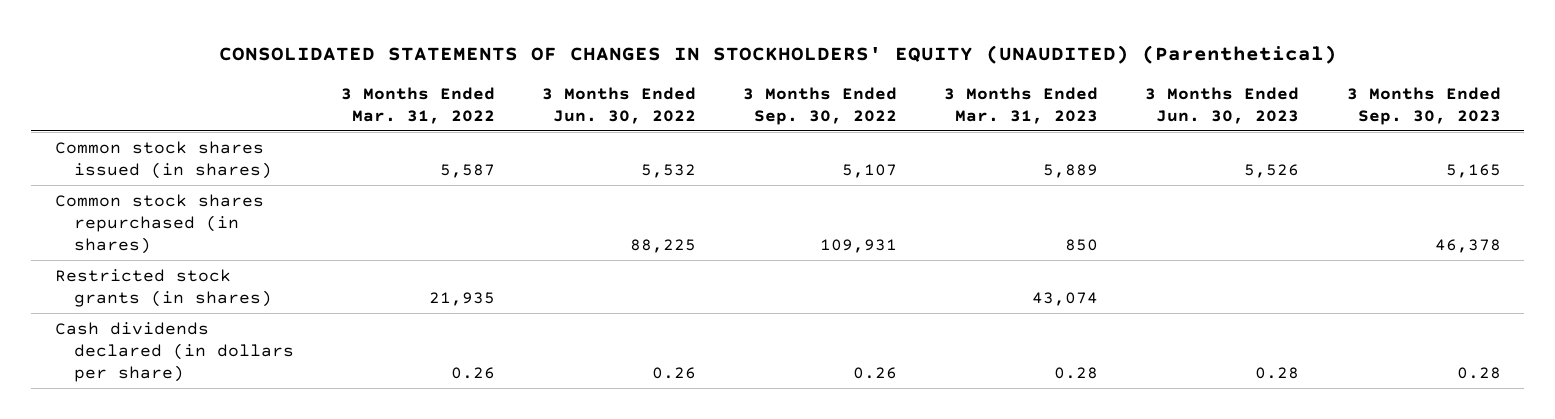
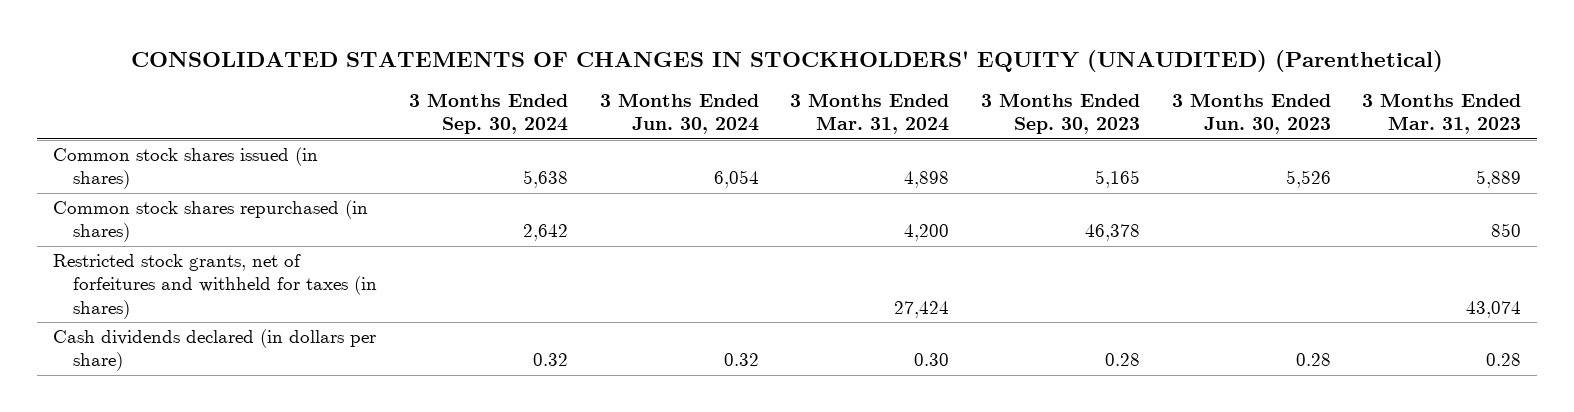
[340,86,495,124] 3 Months Ended Mar. 31, 2022 -> none
[541,86,696,124] 3 Months Ended Jun. 30, 2022 -> none
[743,86,898,125] 3 Months Ended Sep. 30, 2022 -> none
none -> [408,93,568,135] 3 Months Ended Sep. 30, 2024
none -> [599,93,759,135] 3 Months Ended Jun. 30, 2024
none -> [790,93,950,135] 3 Months Ended Mar. 31, 2024
[54,268,272,307] Restricted stock grants (in shares) -> [53,254,378,319] Restricted stock grants, net of forfeitures and withheld for taxes (in shares)

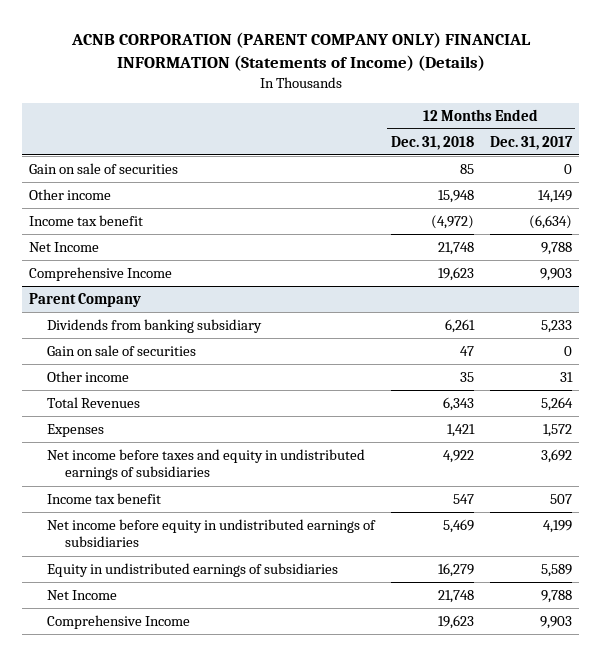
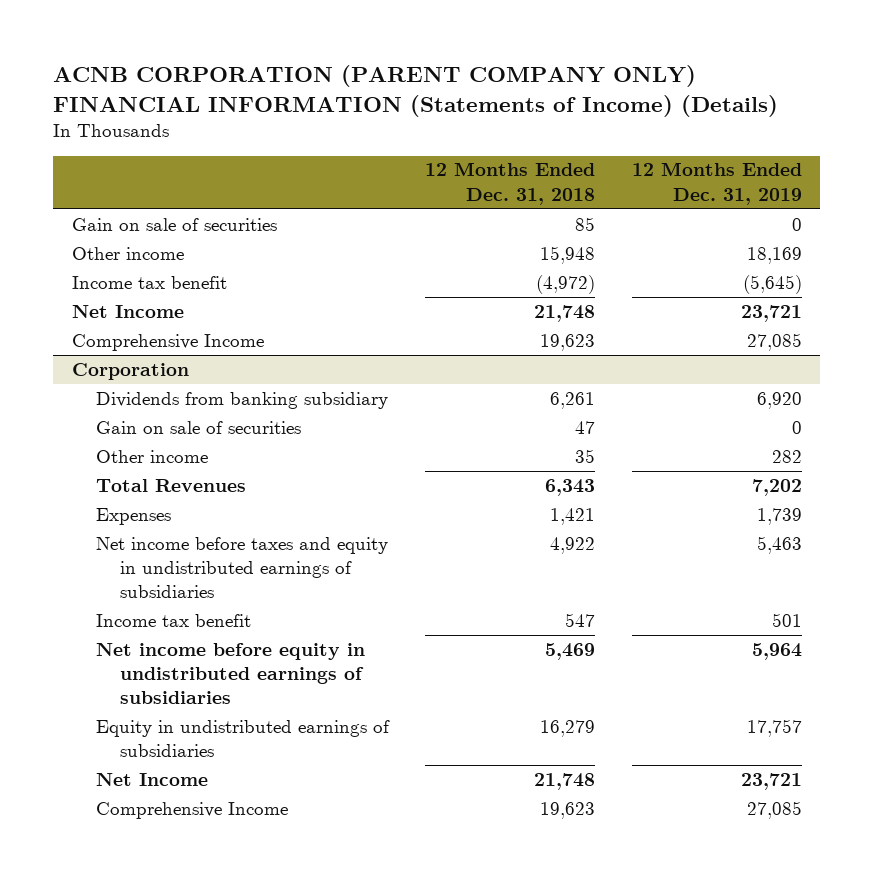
[489,135,573,150] Dec. 31, 2017 -> none
none -> [631,162,802,205] 12 Months Ended Dec. 31, 2019
[29,293,142,308] Parent Company -> [71,362,189,380] Corporation

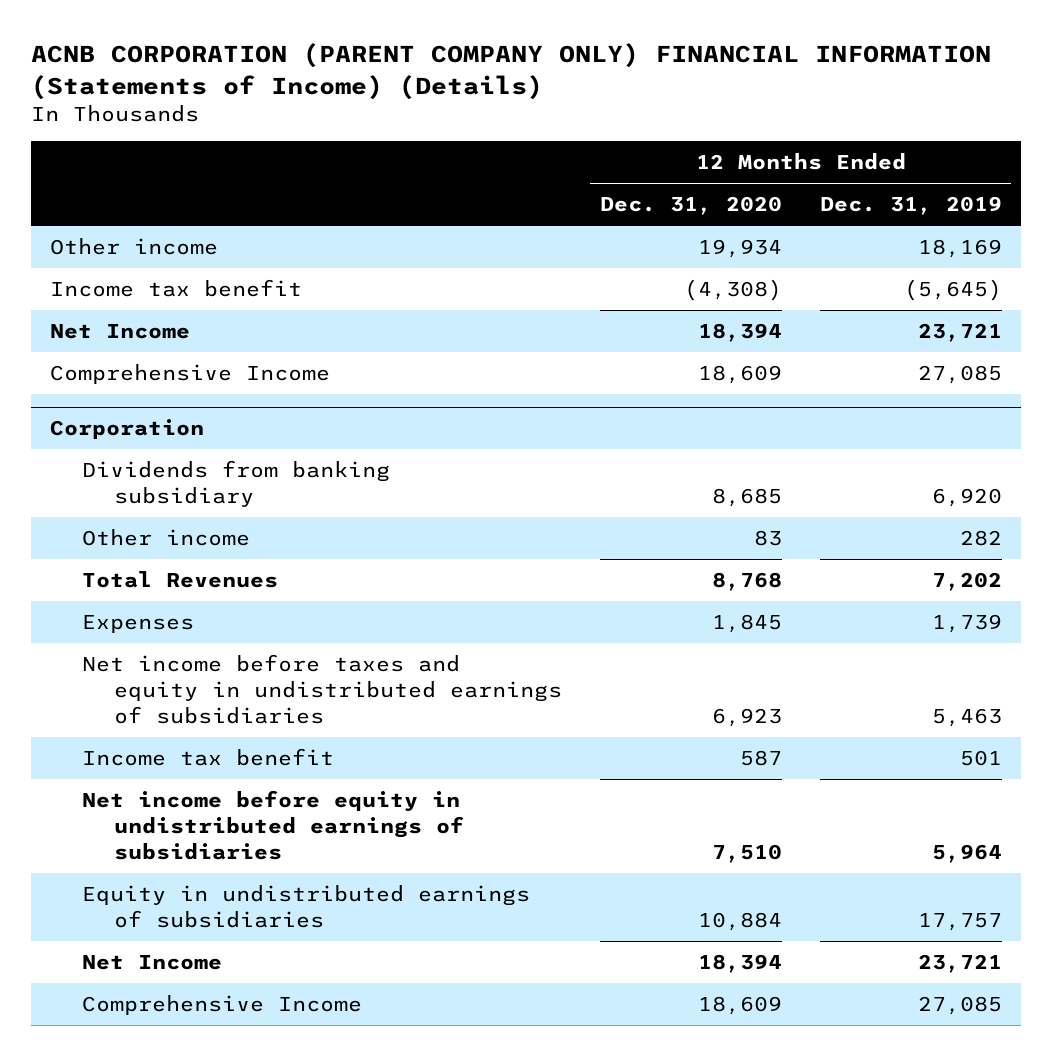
[425,162,596,205] 12 Months Ended Dec. 31, 2018 -> none
none -> [599,196,782,216] Dec. 31, 2020
[71,217,277,231] Gain on sale of securities -> none
[95,420,301,434] Gain on sale of securities -> none

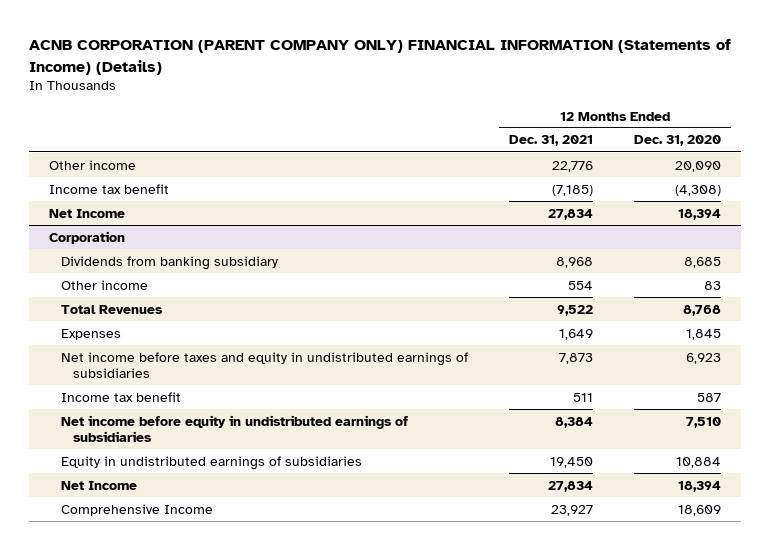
[819,196,1002,216] Dec. 31, 2019 -> none
none -> [508,135,593,147] Dec. 31, 2021
[697,239,782,259] 19,934 -> [674,160,721,172] 20,090
[49,364,330,385] Comprehensive Income -> none

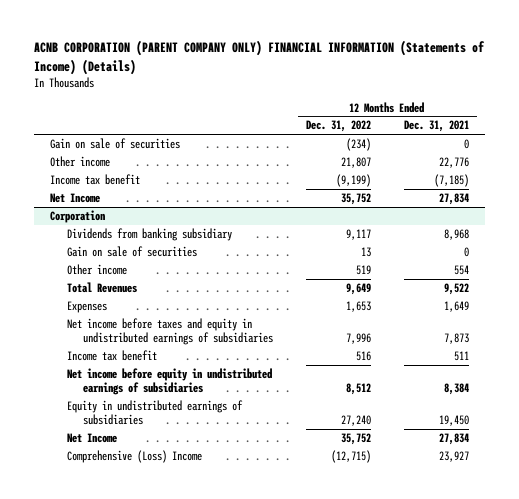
[633,135,721,147] Dec. 31, 2020 -> none
none -> [306,120,372,133] Dec. 31, 2022
none -> [50,138,181,150] Gain on sale of securities
none -> [66,246,197,258] Gain on sale of securities
[60,503,213,516] Comprehensive Income -> [66,450,202,464] Comprehensive (Loss) Income

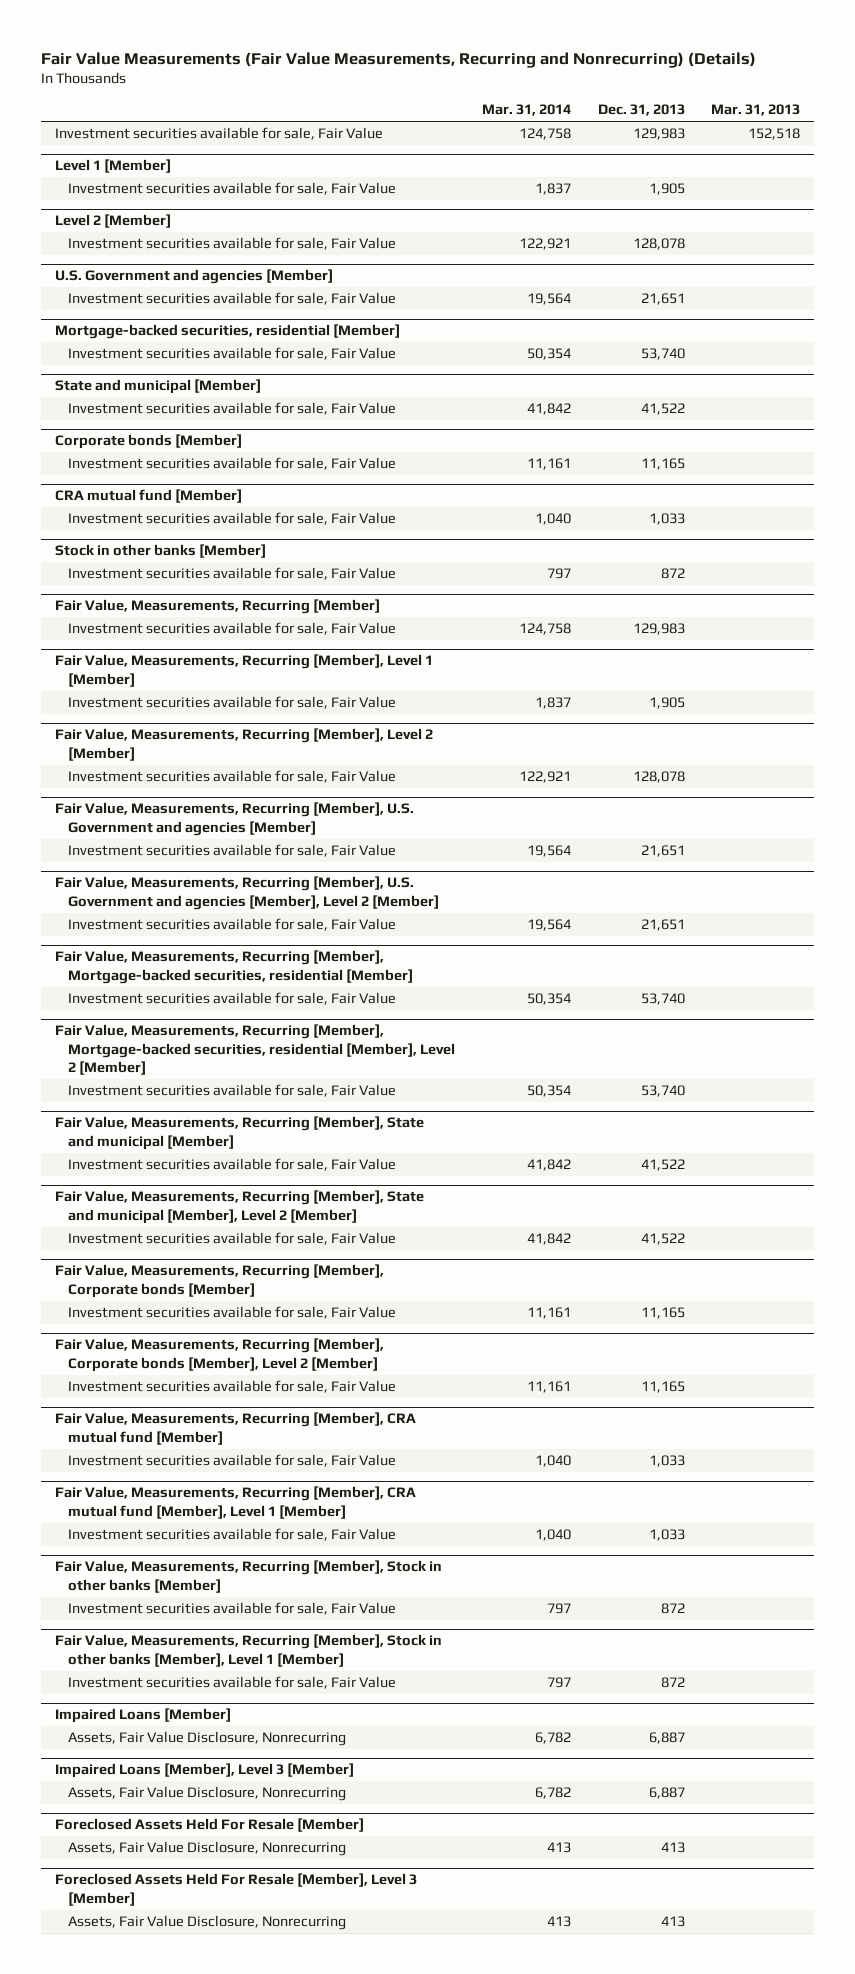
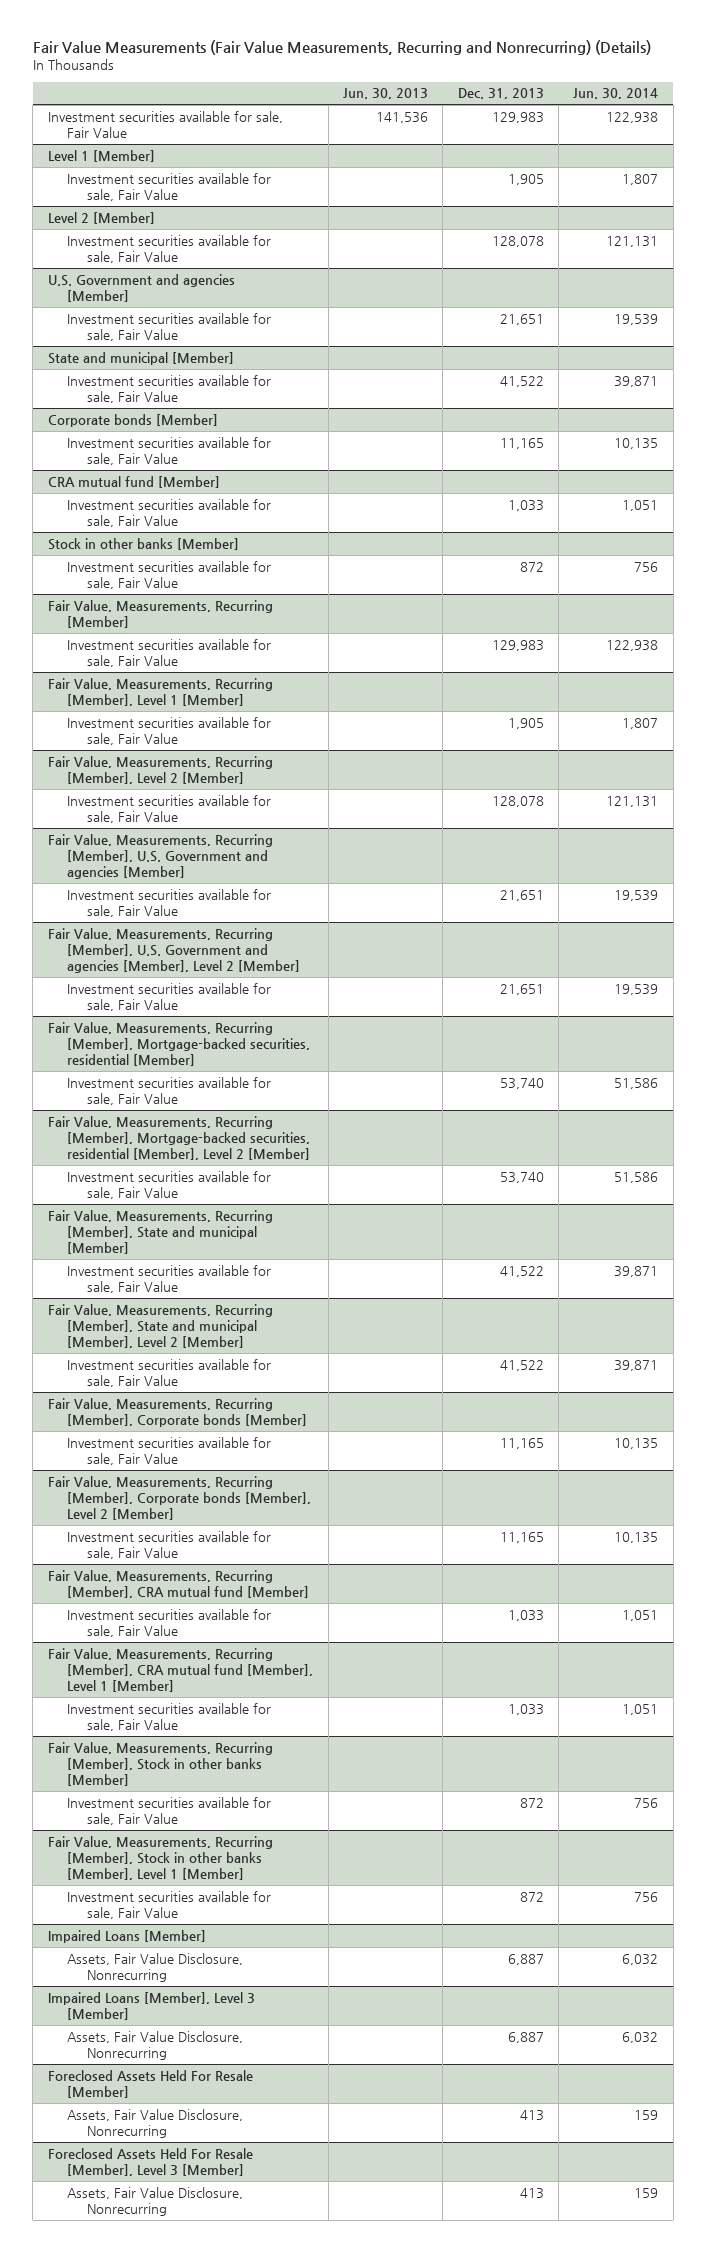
[481,104,571,117] Mar. 31, 2014 -> none
[711,104,801,117] Mar. 31, 2013 -> none
none -> [342,88,428,100] Jun. 30, 2013
none -> [573,88,659,100] Jun. 30, 2014
[54,324,400,340] Mortgage-backed securities, residential [Member] -> none
[67,347,396,361] Investment securities available for sale, Fair Value -> none

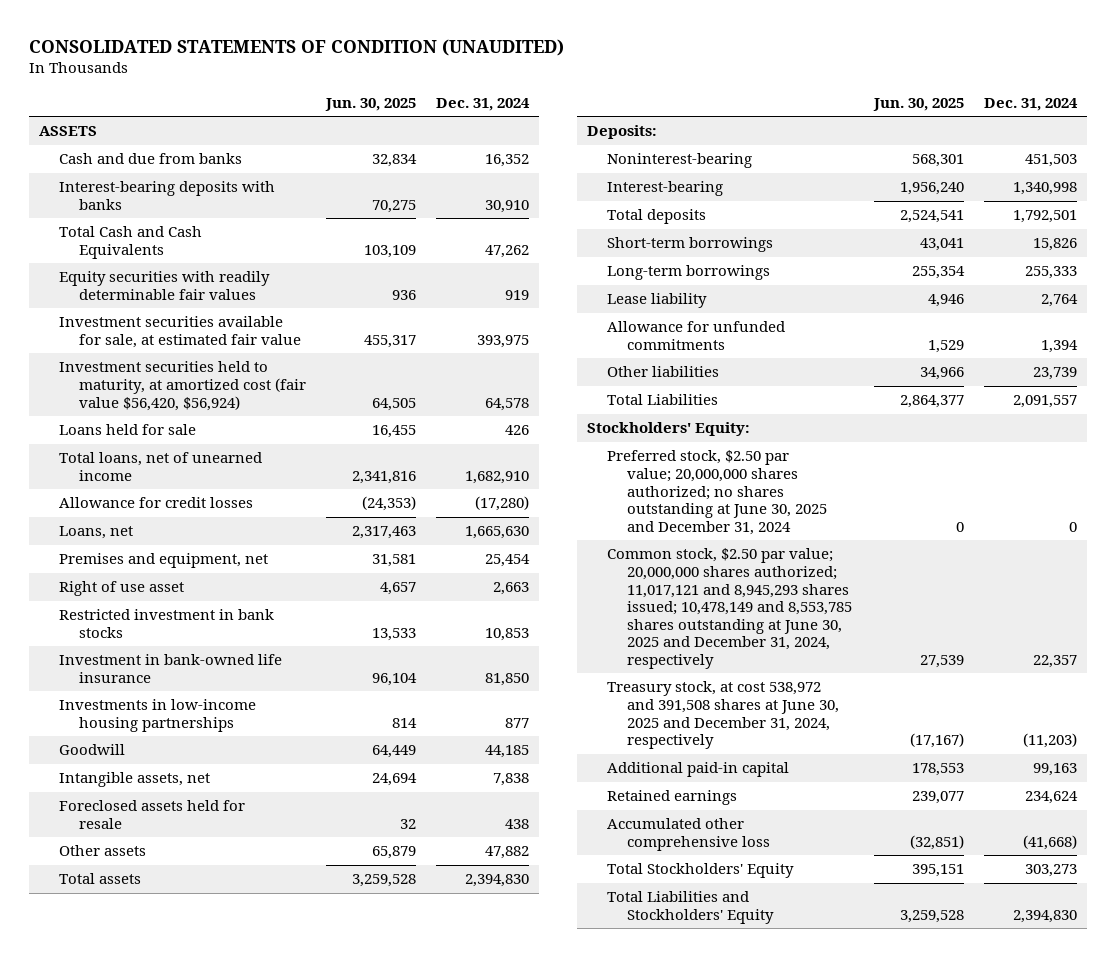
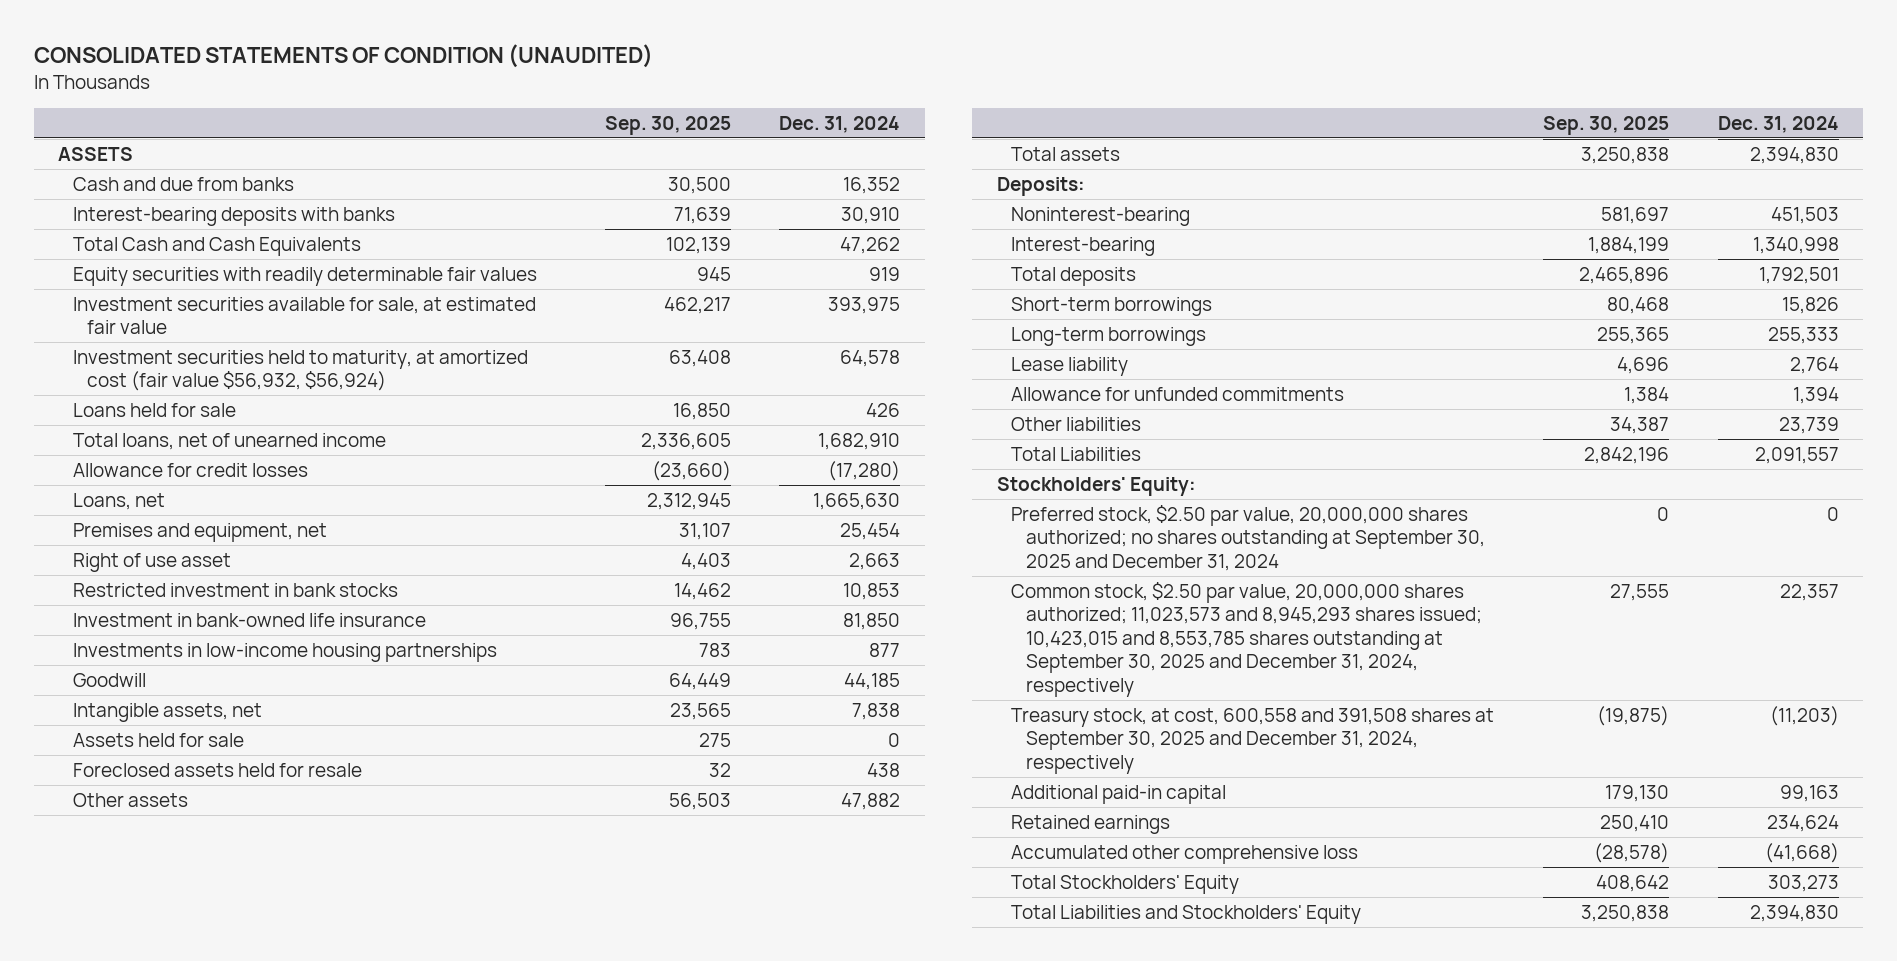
[325,97,417,111] Jun. 30, 2025 -> none
none -> [604,115,731,135] Sep. 30, 2025
[59,361,307,411] Investment securities held to maturity, at amortized cost (fair value $56,420, $56,924) -> [72,349,528,392] Investment securities held to maturity, at amortized cost (fair value $56,932, $56,924)
none -> [72,732,244,747] Assets held for sale
[607,450,828,535] Preferred stock, $2.50 par value; 20,000,000 shares authorized; no shares outstanding at June 30, 2025 and December 31, 2024 -> [1011,504,1485,571] Preferred stock, $2.50 par value, 20,000,000 shares authorized; no shares outstanding at September 30, 2025 and December 31, 2024
[607,548,853,670] Common stock, $2.50 par value; 20,000,000 shares authorized; 11,017,121 and 8,945,293 shares issued; 10,478,149 and 8,553,785 shares outstanding at June 30, 2025 and December 31, 2024, respectively -> [1011,581,1482,697] Common stock, $2.50 par value, 20,000,000 shares authorized; 11,023,573 and 8,945,293 shares issued; 10,423,015 and 8,553,785 shares outstanding at September 30, 2025 and December 31, 2024, respectively
[607,681,840,750] Treasury stock, at cost 538,972 and 391,508 shares at June 30, 2025 and December 31, 2024, respectively -> [1011,707,1495,774] Treasury stock, at cost, 600,558 and 391,508 shares at September 30, 2025 and December 31, 2024, respectively

